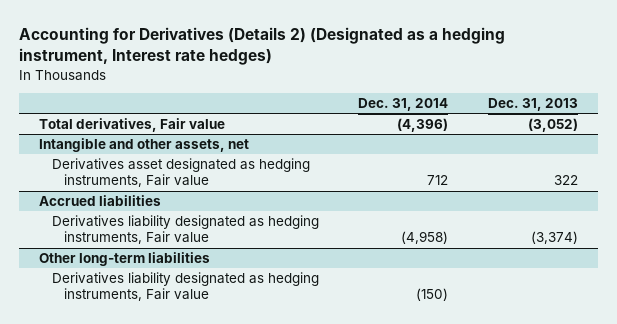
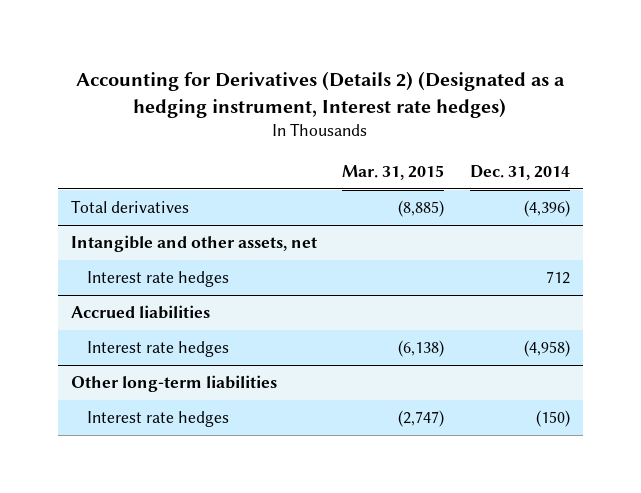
[488,98,579,112] Dec. 31, 2013 -> none
none -> [342,164,445,180] Mar. 31, 2015
[39,118,226,133] Total derivatives, Fair value -> [71,199,190,213] Total derivatives
[51,158,310,188] Derivatives asset designated as hedging instruments, Fair value -> [87,270,230,287] Interest rate hedges
[51,215,319,245] Derivatives liability designated as hedging instruments, Fair value -> [87,340,230,357] Interest rate hedges
[51,272,319,302] Derivatives liability designated as hedging instruments, Fair value -> [87,410,230,427] Interest rate hedges

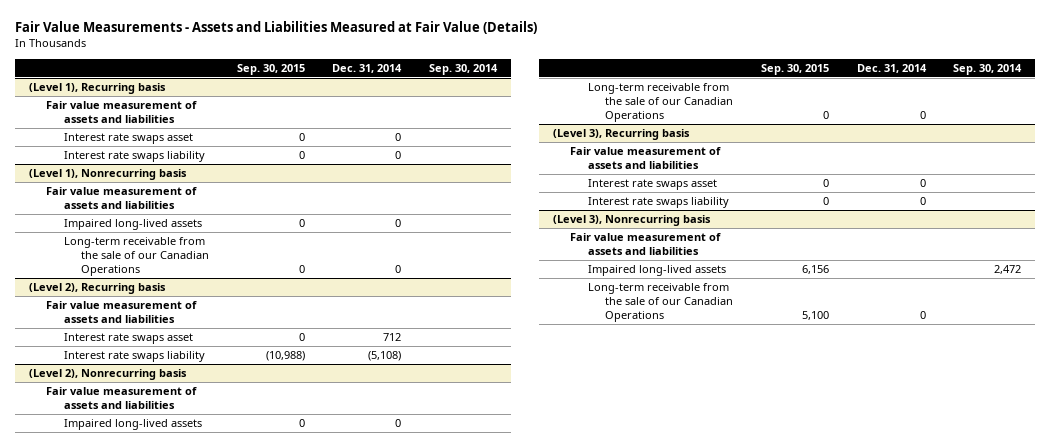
[76,70,566,118] Accounting for Derivatives (Details 2) (Designated as a hedging instrument, Interest rate hedges) -> [14,21,537,35] Fair Value Measurements - Assets and Liabilities Measured at Fair Value (Details)
[342,164,445,180] Mar. 31, 2015 -> none
none -> [236,63,305,75] Sep. 30, 2015
none -> [429,63,499,75] Sep. 30, 2014
[71,199,190,213] Total derivatives -> none
[71,234,318,252] Intangible and other assets, net -> none
[71,304,211,319] Accrued liabilities -> none
[71,374,278,392] Other long-term liabilities -> none
none -> [28,83,166,95] (Level 1), Recurring basis
none -> [46,101,198,123] Fair value measurement of assets and liabilities
[87,270,230,287] Interest rate hedges -> [63,133,193,145] Interest rate swaps asset
[545,270,570,284] 712 -> [395,133,402,142] 0
[87,340,230,357] Interest rate hedges -> [63,151,205,163] Interest rate swaps liability
[523,339,570,357] (4,958) -> [395,151,402,160] 0
none -> [28,169,187,181] (Level 1), Nonrecurring basis
none -> [46,187,198,209] Fair value measurement of assets and liabilities
none -> [63,219,202,231] Impaired long-lived assets
none -> [63,237,210,276] Long-term receivable from the sale of our Canadian Operations
none -> [28,283,166,295] (Level 2), Recurring basis
none -> [46,301,198,323] Fair value measurement of assets and liabilities
none -> [63,333,193,345] Interest rate swaps asset
[87,410,230,427] Interest rate hedges -> [63,351,205,363] Interest rate swaps liability
[535,409,570,427] (150) -> [368,351,402,362] (5,108)
none -> [28,369,187,381] (Level 2), Nonrecurring basis
none -> [46,387,198,409] Fair value measurement of assets and liabilities
none -> [63,419,202,431] Impaired long-lived assets
none -> [587,83,734,122] Long-term receivable from the sale of our Canadian Operations
none -> [552,129,690,141] (Level 3), Recurring basis
none -> [570,147,722,169] Fair value measurement of assets and liabilities
none -> [587,179,717,191] Interest rate swaps asset
none -> [587,197,729,209] Interest rate swaps liability
none -> [552,215,711,227] (Level 3), Nonrecurring basis
none -> [570,233,722,255] Fair value measurement of assets and liabilities
none -> [587,265,726,277] Impaired long-lived assets
none -> [587,283,734,322] Long-term receivable from the sale of our Canadian Operations

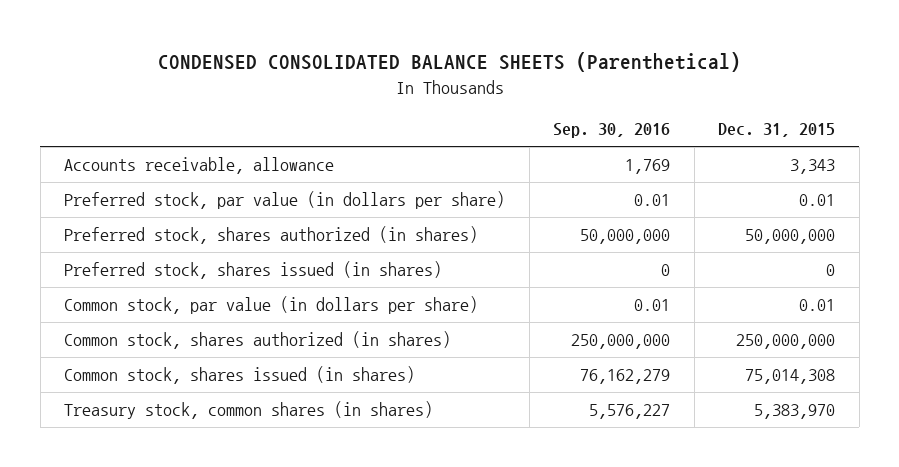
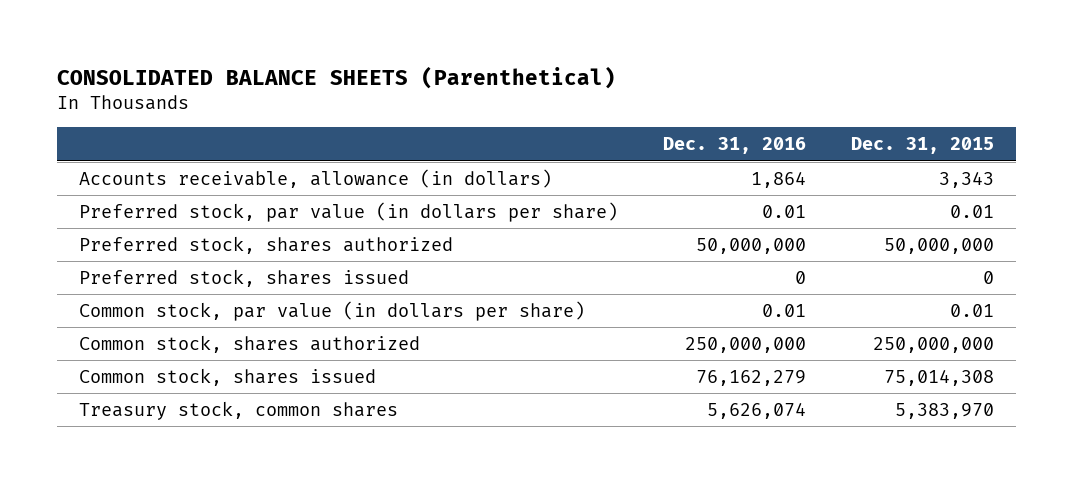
[157,52,741,73] CONDENSED CONSOLIDATED BALANCE SHEETS (Parenthetical) -> [57,65,617,89] CONSOLIDATED BALANCE SHEETS (Parenthetical)
[553,123,671,139] Sep. 30, 2016 -> none
none -> [663,137,807,155] Dec. 31, 2016
[64,157,335,175] Accounts receivable, allowance -> [79,169,553,189] Accounts receivable, allowance (in dollars)
[64,226,479,245] Preferred stock, shares authorized (in shares) -> [79,236,454,255] Preferred stock, shares authorized
[64,261,443,280] Preferred stock, shares issued (in shares) -> [79,269,410,288] Preferred stock, shares issued
[64,331,452,350] Common stock, shares authorized (in shares) -> [79,335,421,354] Common stock, shares authorized
[64,366,416,385] Common stock, shares issued (in shares) -> [79,368,377,387] Common stock, shares issued
[64,401,434,420] Treasury stock, common shares (in shares) -> [79,401,399,421] Treasury stock, common shares

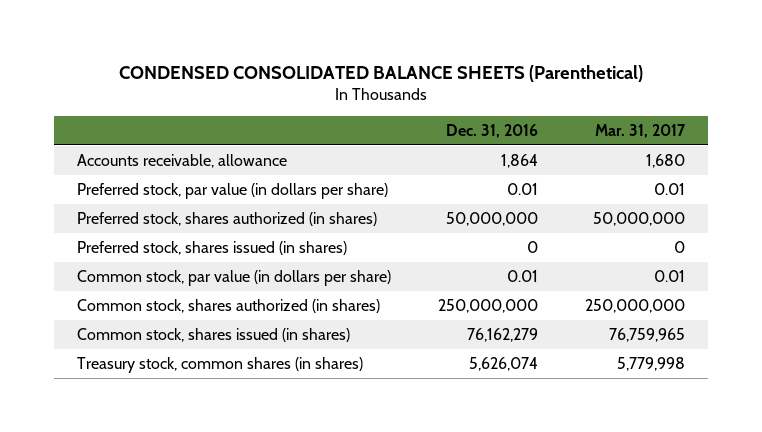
[57,65,617,89] CONSOLIDATED BALANCE SHEETS (Parenthetical) -> [119,64,644,82] CONDENSED CONSOLIDATED BALANCE SHEETS (Parenthetical)
[850,137,994,155] Dec. 31, 2015 -> none
none -> [594,123,686,138] Mar. 31, 2017
[79,169,553,189] Accounts receivable, allowance (in dollars) -> [77,153,288,168] Accounts receivable, allowance
[79,236,454,255] Preferred stock, shares authorized -> [77,211,378,226] Preferred stock, shares authorized (in shares)
[79,269,410,288] Preferred stock, shares issued -> [77,240,348,255] Preferred stock, shares issued (in shares)
[79,335,421,354] Common stock, shares authorized -> [77,298,381,313] Common stock, shares authorized (in shares)
[79,368,377,387] Common stock, shares issued -> [77,327,351,342] Common stock, shares issued (in shares)
[79,401,399,421] Treasury stock, common shares -> [77,356,364,373] Treasury stock, common shares (in shares)

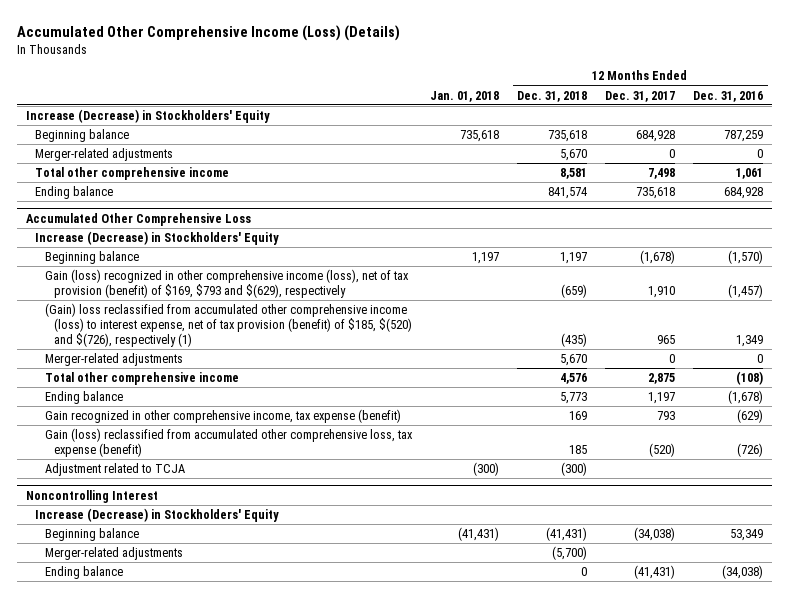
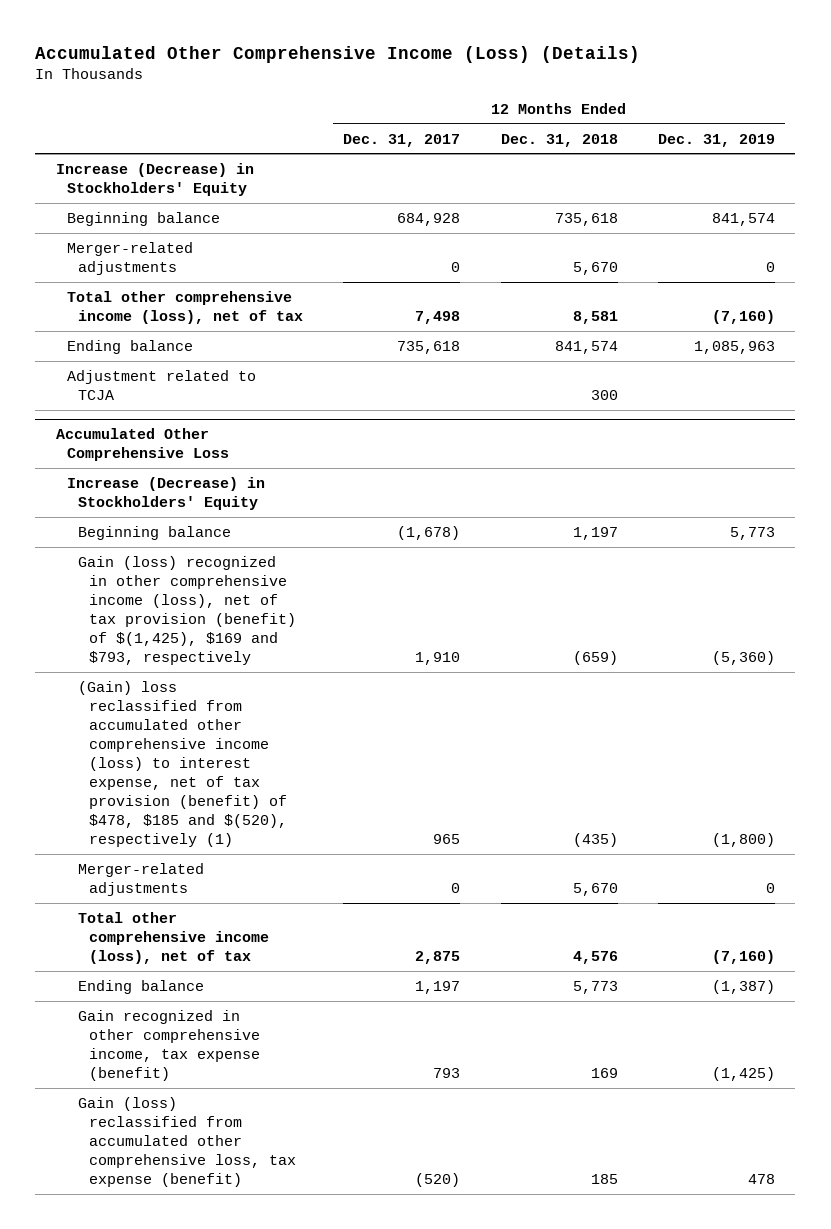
[430,90,500,102] Jan. 01, 2018 -> none
[693,90,764,102] Dec. 31, 2016 -> none
none -> [658,133,776,147] Dec. 31, 2019
[35,167,230,181] Total other comprehensive income -> [66,290,303,324] Total other comprehensive income (loss), net of tax
none -> [66,369,256,400] Adjustment related to TCJA
[44,269,409,299] Gain (loss) recognized in other comprehensive income (loss), net of tax provision (benefit) of $169, $793 and $(629), respectively -> [77,555,297,666] Gain (loss) recognized in other comprehensive income (loss), net of tax provision (benefit) of $(1,425), $169 and $793, respectively
[44,303,413,348] (Gain) loss reclassified from accumulated other comprehensive income (loss) to interest expense, net of tax provision (benefit) of $185, $(520) and $(726), respectively (1) -> [77,680,288,848] (Gain) loss reclassified from accumulated other comprehensive income (loss) to interest expense, net of tax provision (benefit) of $478, $185 and $(520), respectively (1)
[44,372,239,386] Total other comprehensive income -> [77,911,270,964] Total other comprehensive income (loss), net of tax
[44,463,185,477] Adjustment related to TCJA -> none
[25,489,158,503] Noncontrolling Interest -> none
[35,508,280,523] Increase (Decrease) in Stockholders' Equity -> none
[44,528,139,542] Beginning balance -> none
[44,547,183,561] Merger-related adjustments -> none
[44,566,123,580] Ending balance -> none

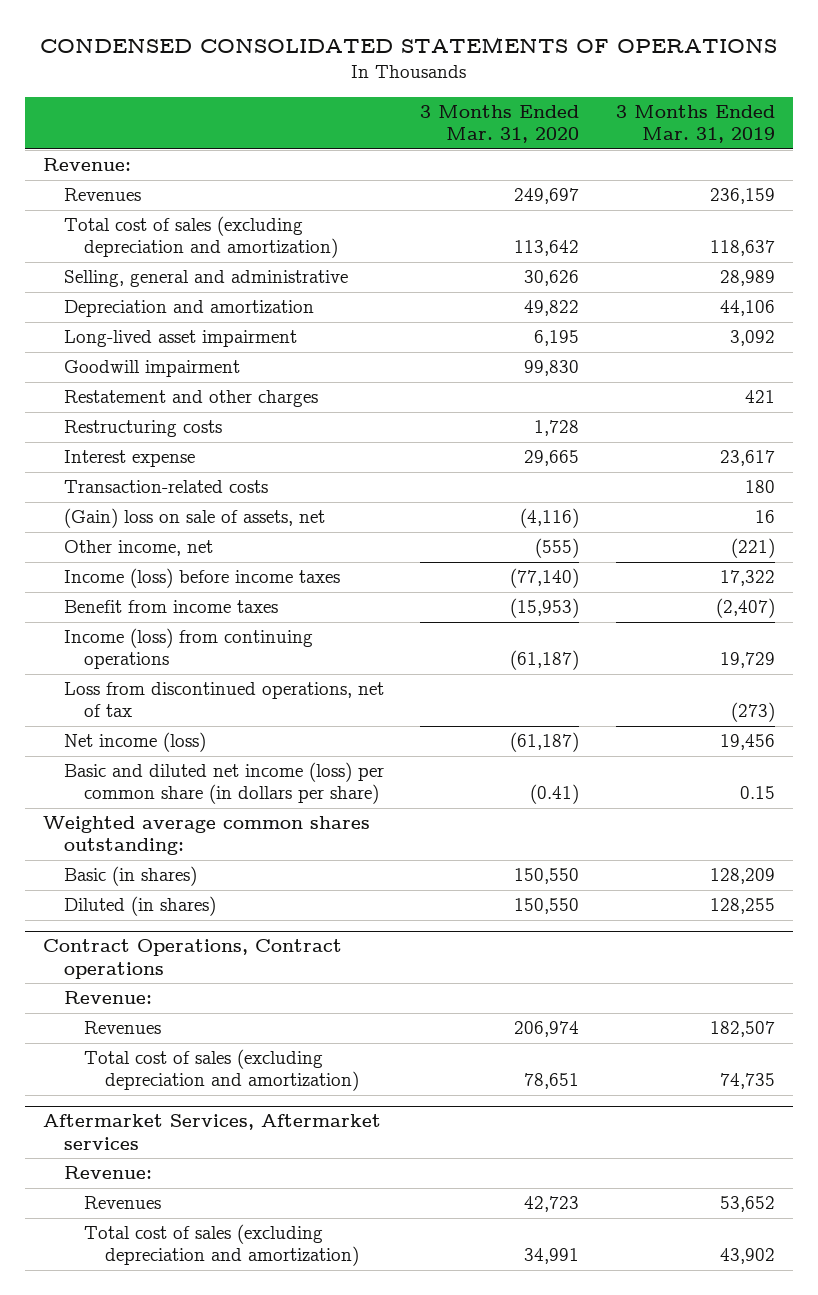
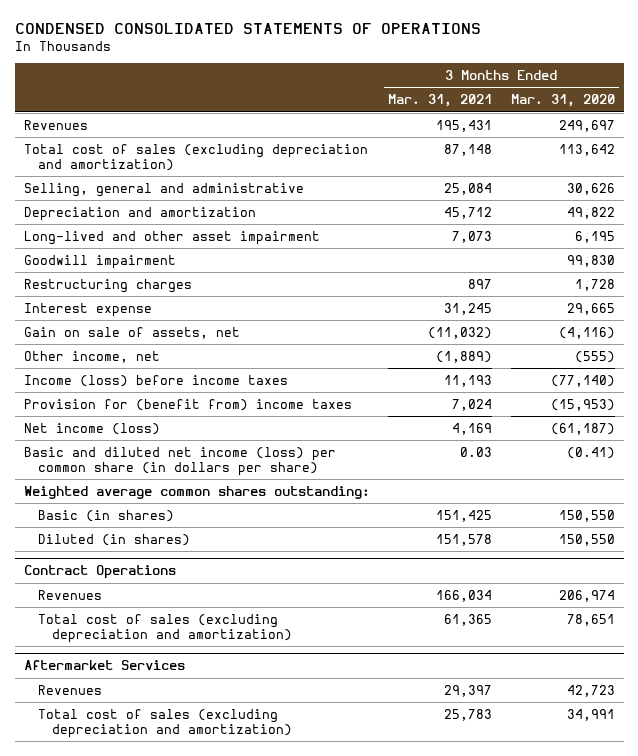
[615,104,775,144] 3 Months Ended Mar. 31, 2019 -> none
none -> [388,94,493,108] Mar. 31, 2021
[43,158,132,172] Revenue: -> none
[63,330,297,348] Long-lived asset impairment -> [23,230,320,245] Long-lived and other asset impairment
[63,390,318,408] Restatement and other charges -> none
[63,420,222,438] Restructuring costs -> [23,278,192,293] Restructuring charges
[63,480,268,494] Transaction-related costs -> none
[63,508,325,529] (Gain) loss on sale of assets, net -> [23,326,240,339] Gain on sale of assets, net
[63,628,313,670] Income (loss) from continuing operations -> none
[63,682,384,718] Loss from discontinued operations, net of tax -> none
[63,600,278,614] Benefit from income taxes -> [23,398,352,411] Provision for (benefit from) income taxes
[63,991,152,1005] Revenue: -> none
[43,939,343,979] Contract Operations, Contract operations -> [23,565,176,580] Contract Operations
[63,1166,152,1180] Revenue: -> none
[43,1114,382,1150] Aftermarket Services, Aftermarket services -> [23,660,185,671] Aftermarket Services

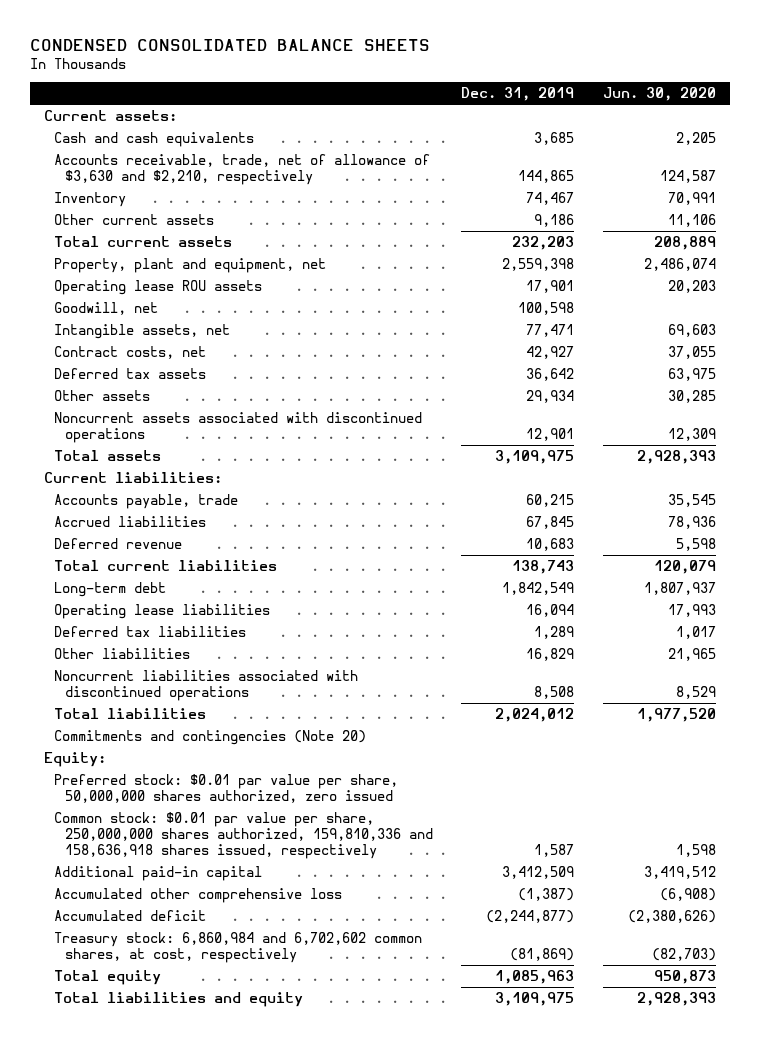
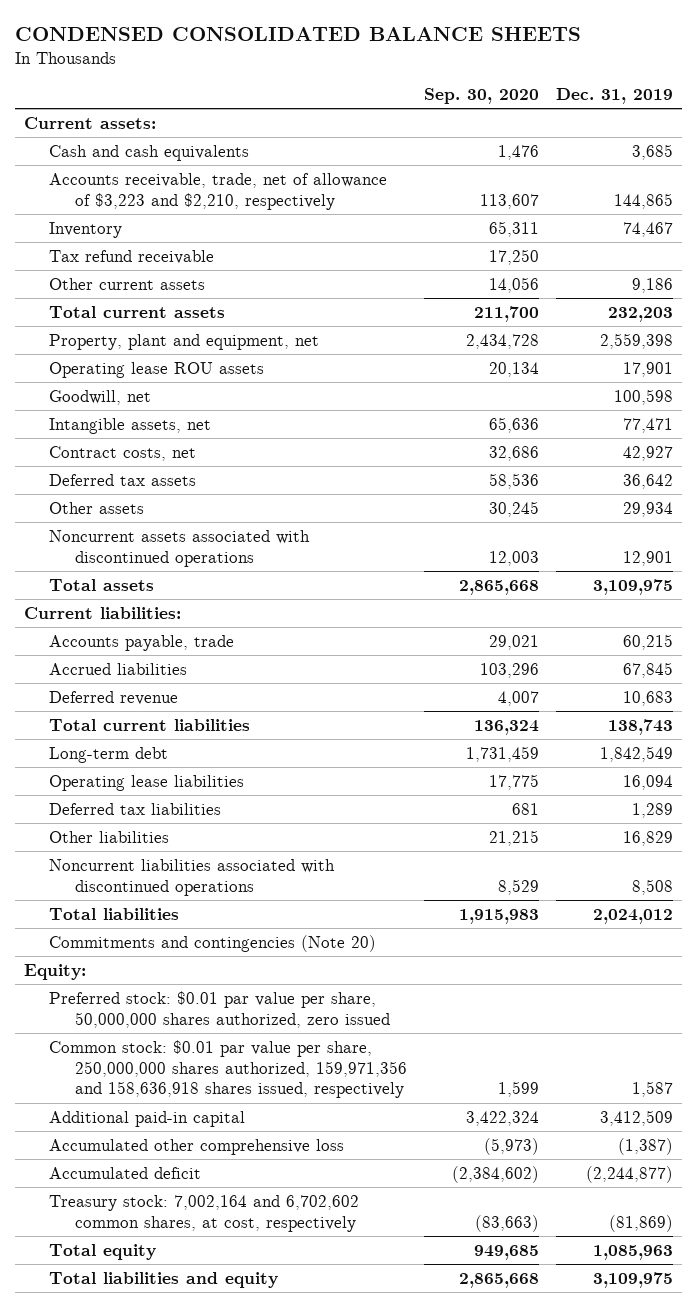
[602,87,716,102] Jun. 30, 2020 -> none
none -> [424,88,540,105] Sep. 30, 2020
[54,154,431,185] Accounts receivable, trade, net of allowance of $3,630 and $2,210, respectively -> [49,172,388,210] Accounts receivable, trade, net of allowance of $3,223 and $2,210, respectively
none -> [49,249,215,264] Tax refund receivable
[54,812,433,859] Common stock: $0.01 par value per share, 250,000,000 shares authorized, 159,810,336 and 158,636,918 shares issued, respectively -> [49,1039,408,1099] Common stock: $0.01 par value per share, 250,000,000 shares authorized, 159,971,356 and 158,636,918 shares issued, respectively
[54,932,423,963] Treasury stock: 6,860,984 and 6,702,602 common shares, at cost, respectively -> [49,1194,360,1232] Treasury stock: 7,002,164 and 6,702,602 common shares, at cost, respectively

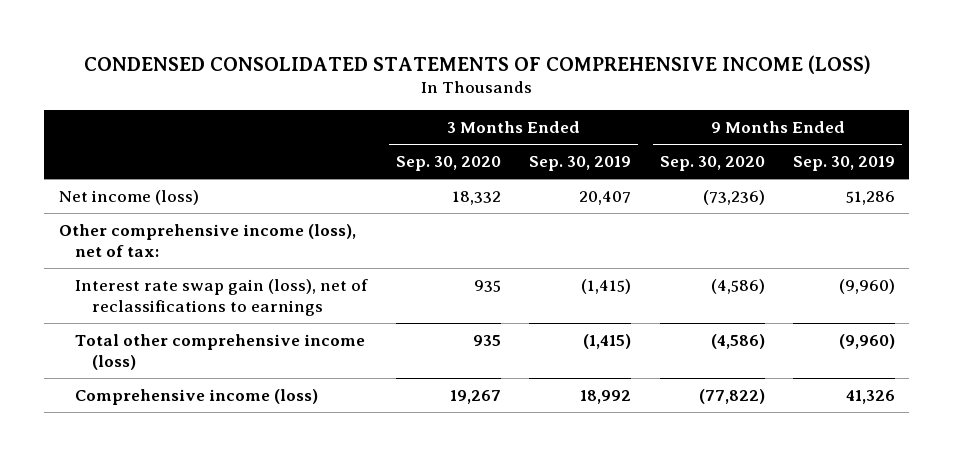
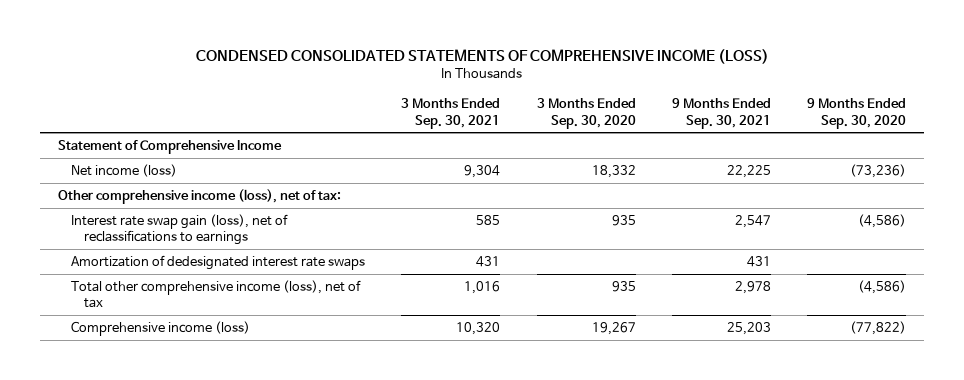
[529,156,632,172] Sep. 30, 2019 -> none
[793,156,896,172] Sep. 30, 2019 -> none
none -> [401,98,501,129] 3 Months Ended Sep. 30, 2021
none -> [671,98,771,129] 9 Months Ended Sep. 30, 2021
none -> [58,140,283,155] Statement of Comprehensive Income
none -> [71,255,366,271] Amortization of dedesignated interest rate swaps
[75,333,366,370] Total other comprehensive income (loss) -> [71,280,362,309] Total other comprehensive income (loss), net of tax

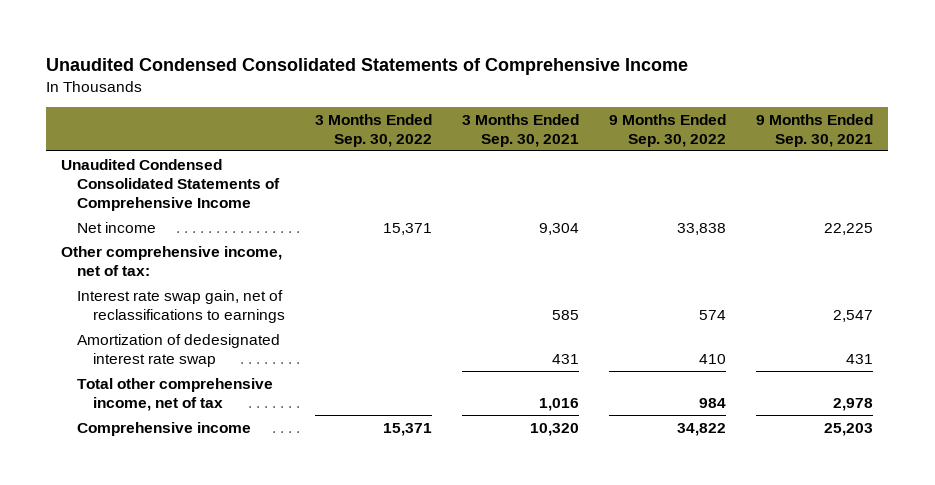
[196,48,770,64] CONDENSED CONSOLIDATED STATEMENTS OF COMPREHENSIVE INCOME (LOSS) -> [46,57,689,75] Unaudited Condensed Consolidated Statements of Comprehensive Income
[536,98,636,129] 3 Months Ended Sep. 30, 2020 -> none
[806,98,906,129] 9 Months Ended Sep. 30, 2020 -> none
none -> [314,113,432,148] 3 Months Ended Sep. 30, 2022
none -> [609,113,727,148] 9 Months Ended Sep. 30, 2022
[58,140,283,155] Statement of Comprehensive Income -> [61,158,281,211] Unaudited Condensed Consolidated Statements of Comprehensive Income
[71,164,178,178] Net income (loss) -> [77,221,157,233] Net income
[58,189,342,205] Other comprehensive income (loss), net of tax: -> [61,245,283,276] Other comprehensive income, net of tax:
[71,214,289,246] Interest rate swap gain (loss), net of reclassifications to earnings -> [77,289,285,323] Interest rate swap gain, net of reclassifications to earnings
[71,255,366,271] Amortization of dedesignated interest rate swaps -> [77,333,281,367] Amortization of dedesignated interest rate swap
[71,280,362,309] Total other comprehensive income (loss), net of tax -> [77,377,274,411] Total other comprehensive income, net of tax
[71,321,251,337] Comprehensive income (loss) -> [77,421,252,436] Comprehensive income

